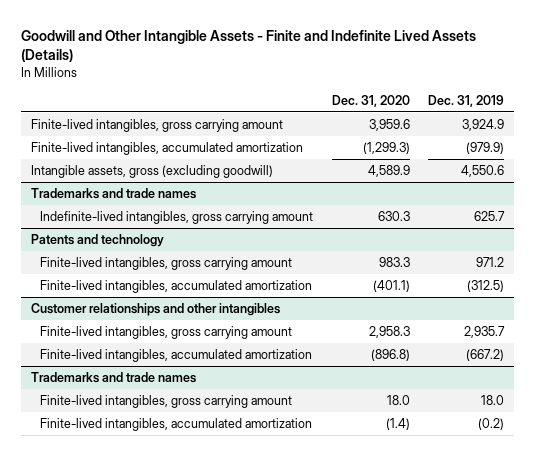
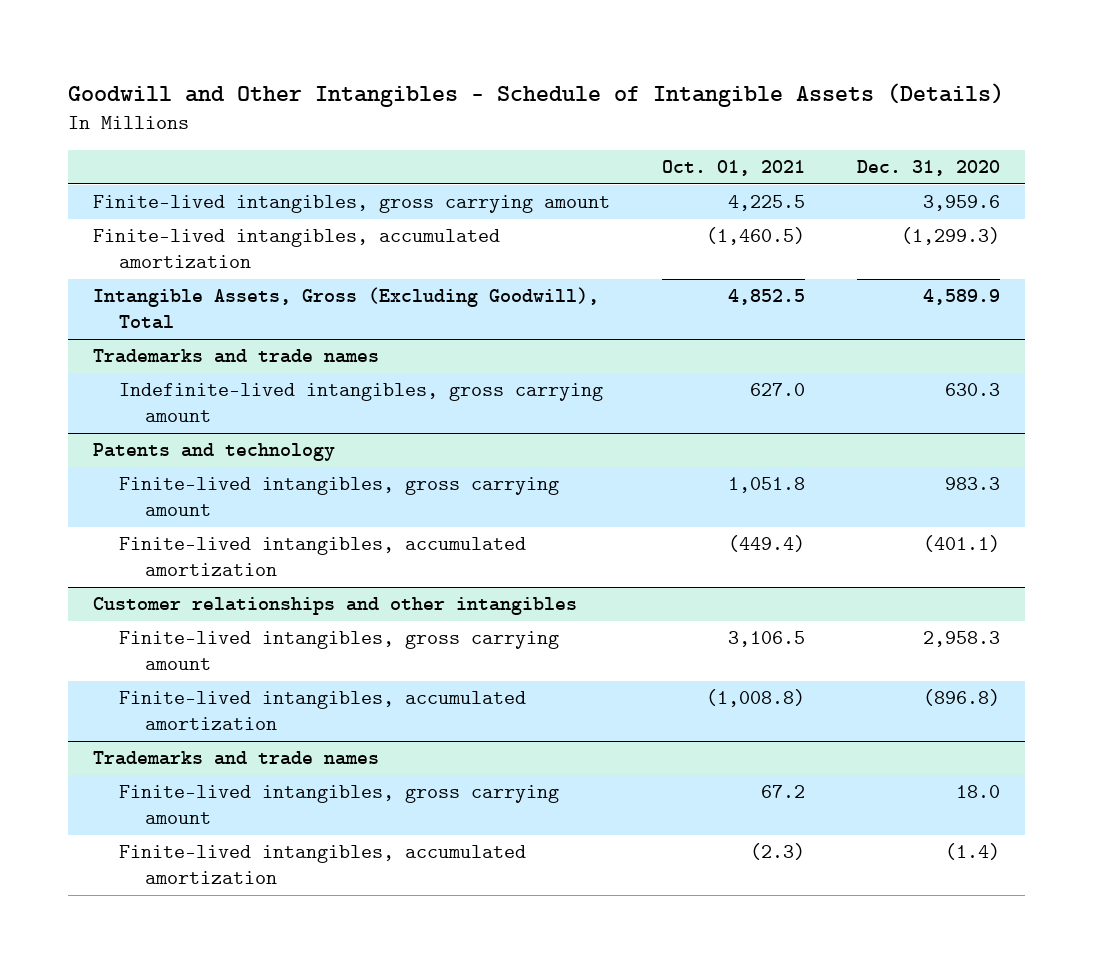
[21,29,477,62] Goodwill and Other Intangible Assets - Finite and Indefinite Lived Assets (Details) -> [67,82,1004,107] Goodwill and Other Intangibles - Schedule of Intangible Assets (Details)
[428,94,505,107] Dec. 31, 2019 -> none
none -> [662,160,806,177] Oct. 01, 2021
[30,164,273,178] Intangible assets, gross (excluding goodwill) -> [93,287,600,330] Intangible Assets, Gross (Excluding Goodwill), Total

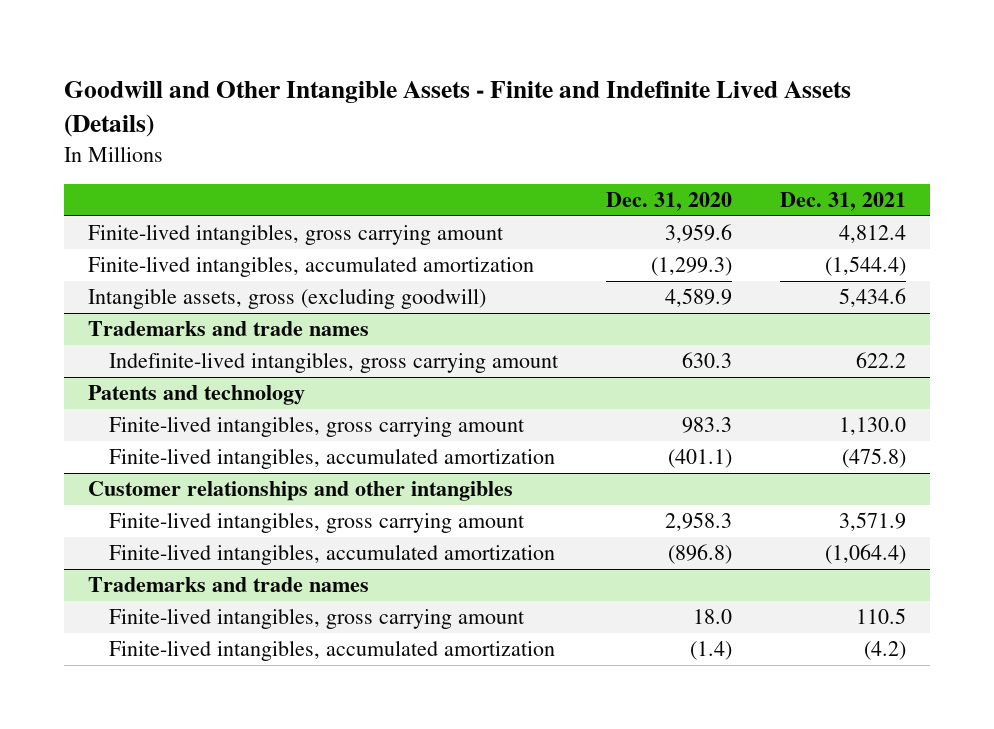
[67,82,1004,107] Goodwill and Other Intangibles - Schedule of Intangible Assets (Details) -> [63,80,851,138] Goodwill and Other Intangible Assets - Finite and Indefinite Lived Assets (Details)
[662,160,806,177] Oct. 01, 2021 -> none
none -> [780,192,907,212] Dec. 31, 2021
[93,287,600,330] Intangible Assets, Gross (Excluding Goodwill), Total -> [87,288,486,310] Intangible assets, gross (excluding goodwill)

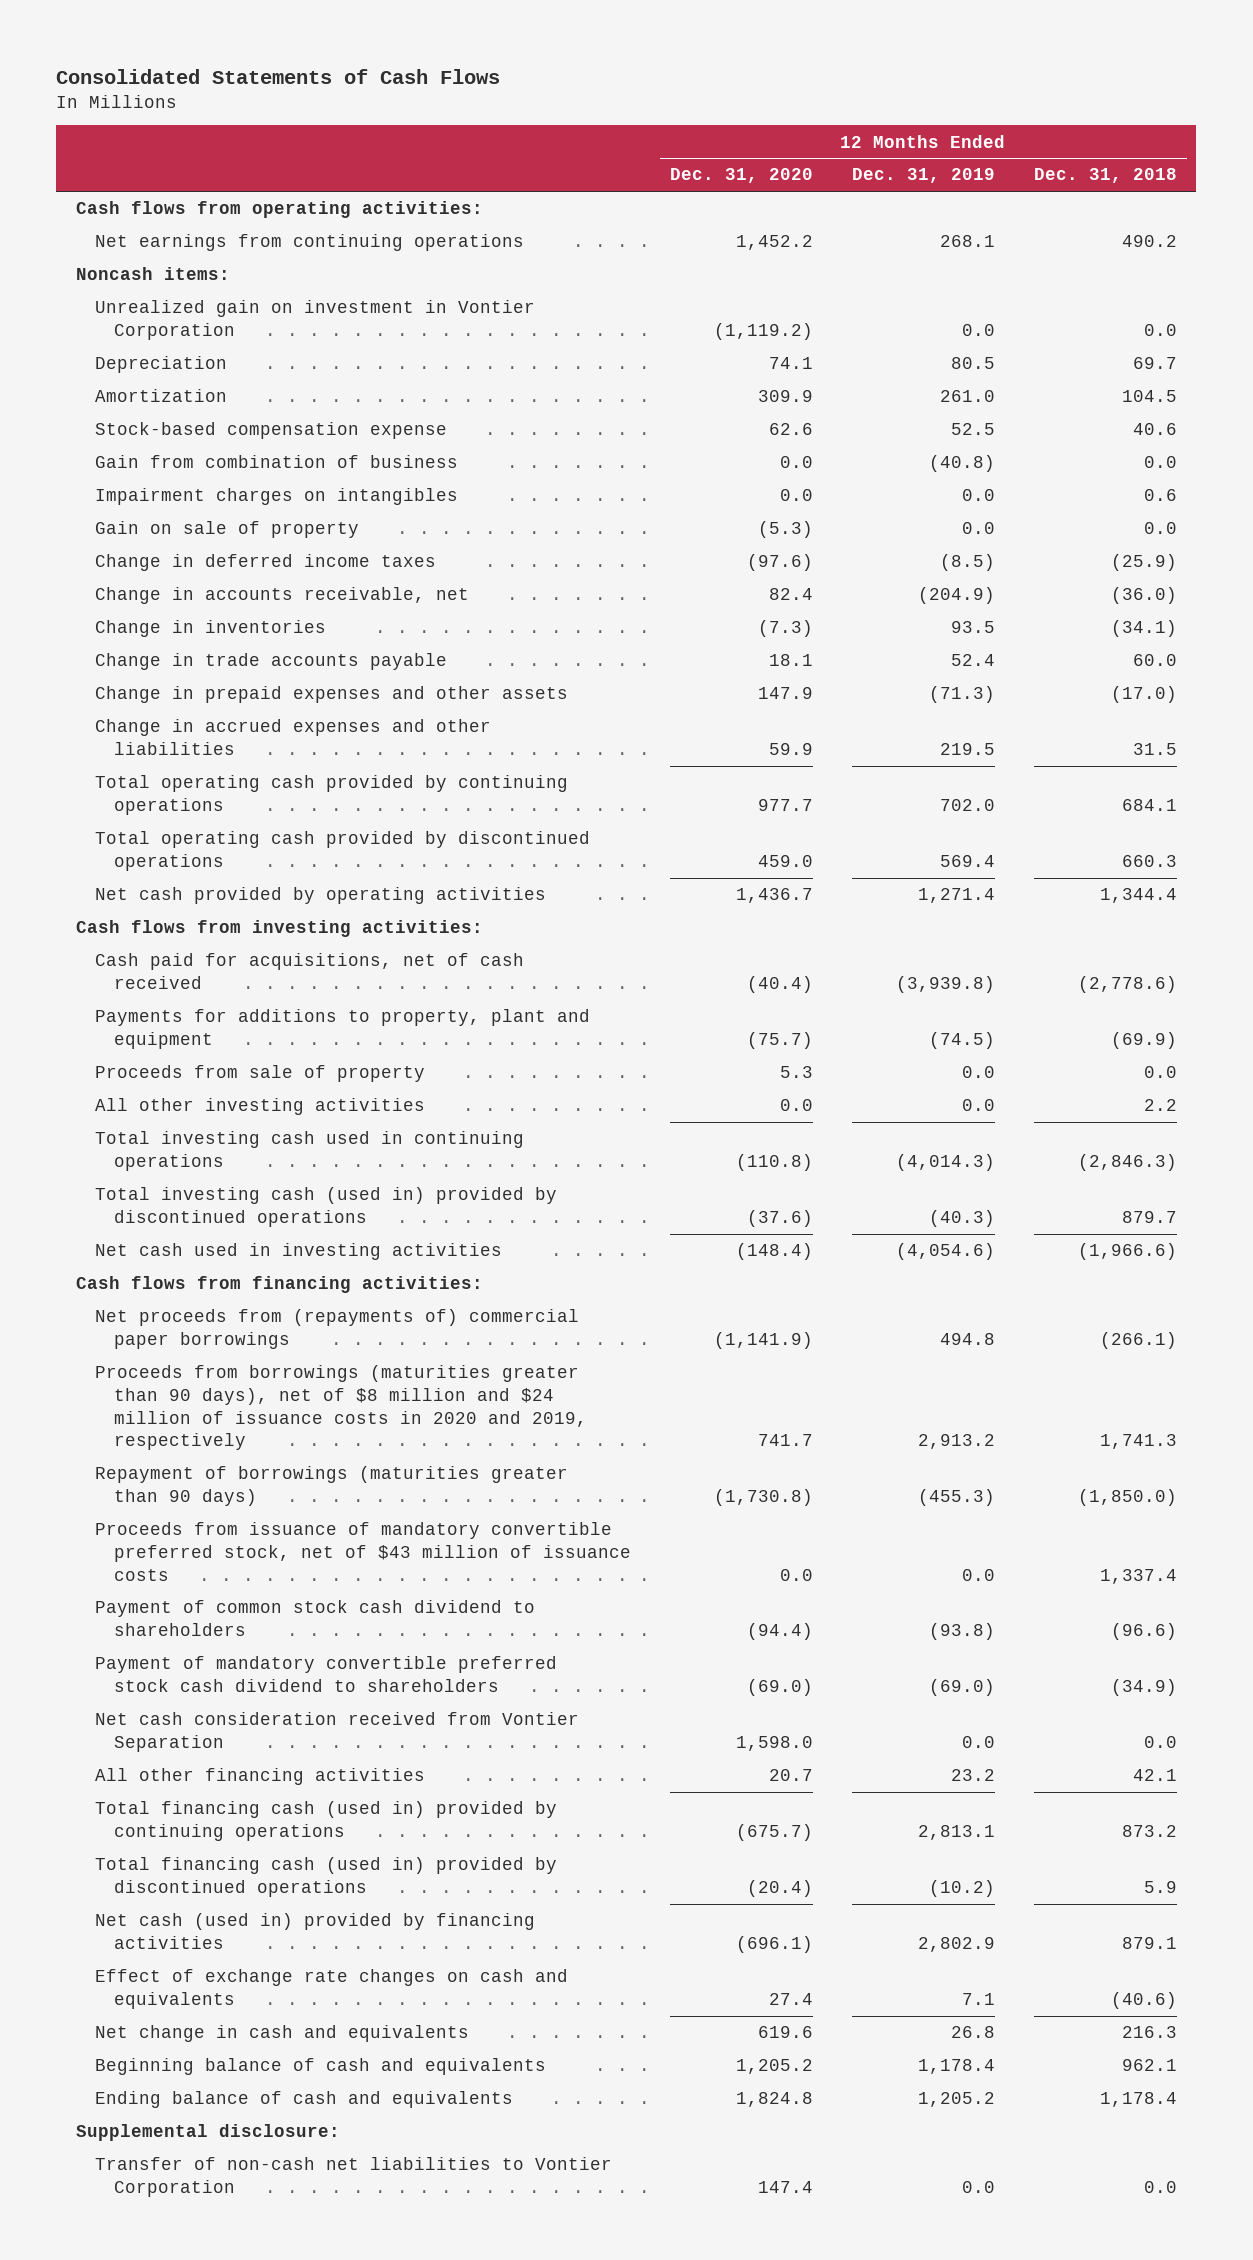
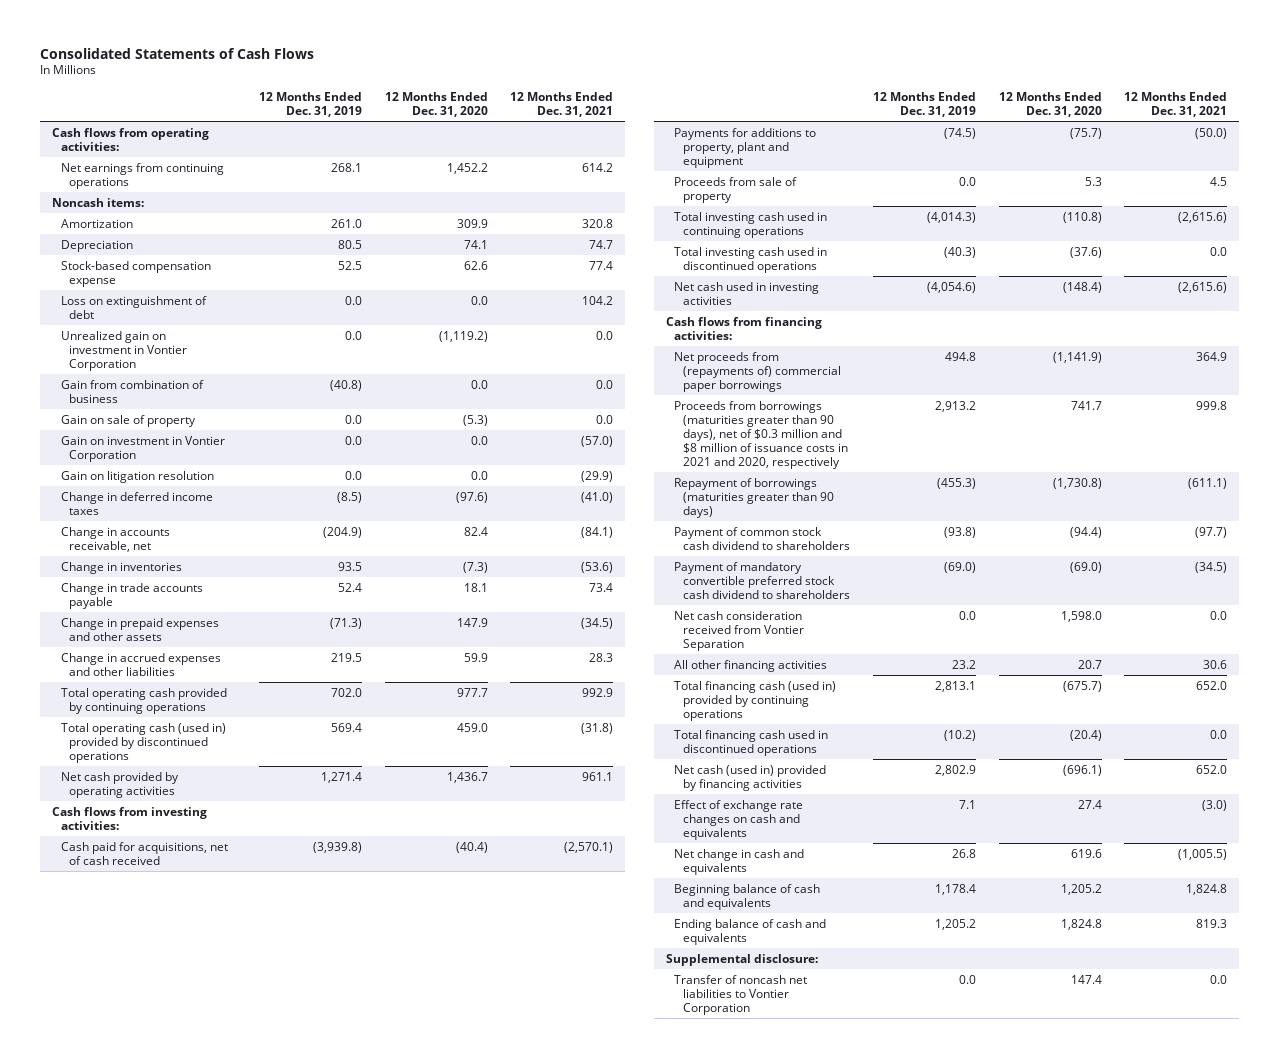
[1033,168,1177,184] Dec. 31, 2018 -> none
none -> [510,91,614,117] 12 Months Ended Dec. 31, 2021
[94,356,227,374] Depreciation -> [60,239,133,252] Depreciation
none -> [60,295,207,319] Loss on extinguishment of debt
[94,300,535,340] Unrealized gain on investment in Vontier Corporation -> [60,330,188,371] Unrealized gain on investment in Vontier Corporation
[94,488,458,506] Impairment charges on intangibles -> none
none -> [60,435,225,462] Gain on investment in Vontier Corporation
none -> [60,470,214,483] Gain on litigation resolution
[94,831,590,871] Total operating cash provided by discontinued operations -> [60,722,226,763] Total operating cash (used in) provided by discontinued operations
[94,1098,425,1116] All other investing activities -> none
[94,1187,557,1227] Total investing cash (used in) provided by discontinued operations -> [674,246,828,273] Total investing cash used in discontinued operations
[94,1365,587,1451] Proceeds from borrowings (maturities greater than 90 days), net of $8 million and $24 million of issuance costs in 2020 and 2019, respectively -> [674,400,849,470] Proceeds from borrowings (maturities greater than 90 days), net of $0.3 million and $8 million of issuance costs in 2021 and 2020, respectively
[94,1522,631,1581] Proceeds from issuance of mandatory convertible preferred stock, net of $43 million of issuance costs -> none
[94,1857,557,1897] Total financing cash (used in) provided by discontinued operations -> [674,729,829,756] Total financing cash used in discontinued operations
[94,2157,612,2197] Transfer of non-cash net liabilities to Vontier Corporation -> [674,974,808,1015] Transfer of noncash net liabilities to Vontier Corporation

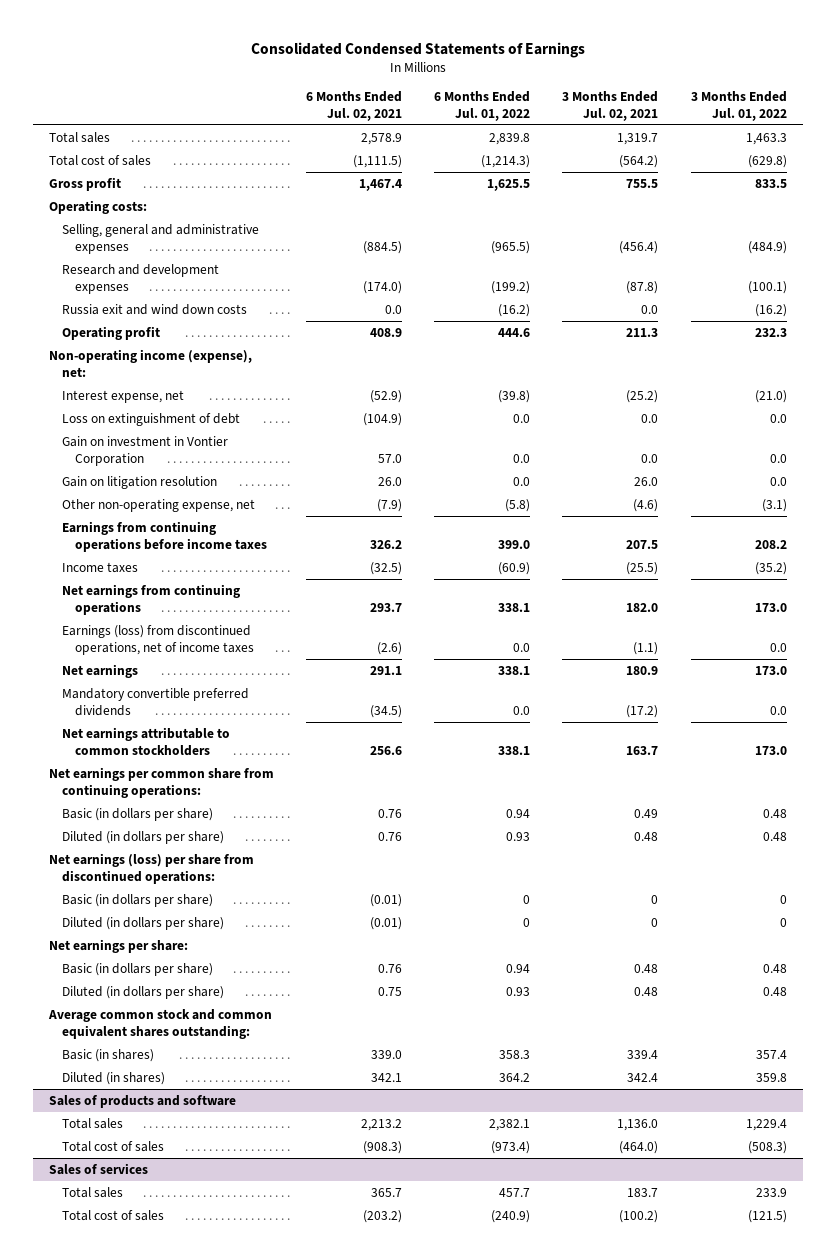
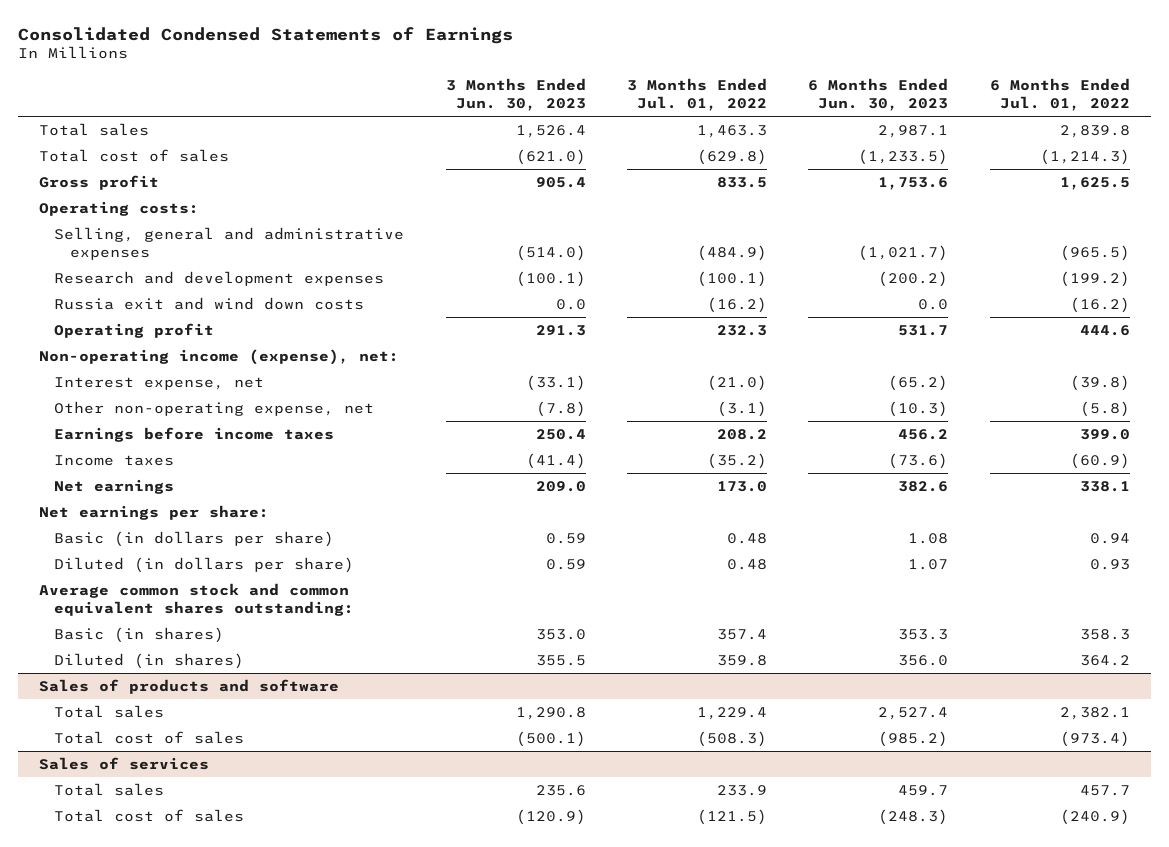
[306,90,403,121] 6 Months Ended Jul. 02, 2021 -> none
[562,90,659,121] 3 Months Ended Jul. 02, 2021 -> none
none -> [445,78,586,112] 3 Months Ended Jun. 30, 2023
none -> [808,78,949,112] 6 Months Ended Jun. 30, 2023
[62,413,241,427] Loss on extinguishment of debt -> none
[62,436,229,466] Gain on investment in Vontier Corporation -> none
[62,476,218,490] Gain on litigation resolution -> none
[62,521,268,552] Earnings from continuing operations before income taxes -> [54,427,335,443] Earnings before income taxes
[62,584,241,615] Net earnings from continuing operations -> none
[62,625,255,655] Earnings (loss) from discontinued operations, net of income taxes -> none
[62,688,250,716] Mandatory convertible preferred dividends -> none
[62,727,231,756] Net earnings attributable to common stockholders -> none
[49,767,275,798] Net earnings per common share from continuing operations: -> none
[62,808,214,822] Basic (in dollars per share) -> none
[62,831,225,845] Diluted (in dollars per share) -> none
[49,853,255,884] Net earnings (loss) per share from discontinued operations: -> none
[62,894,214,908] Basic (in dollars per share) -> none
[62,917,225,931] Diluted (in dollars per share) -> none

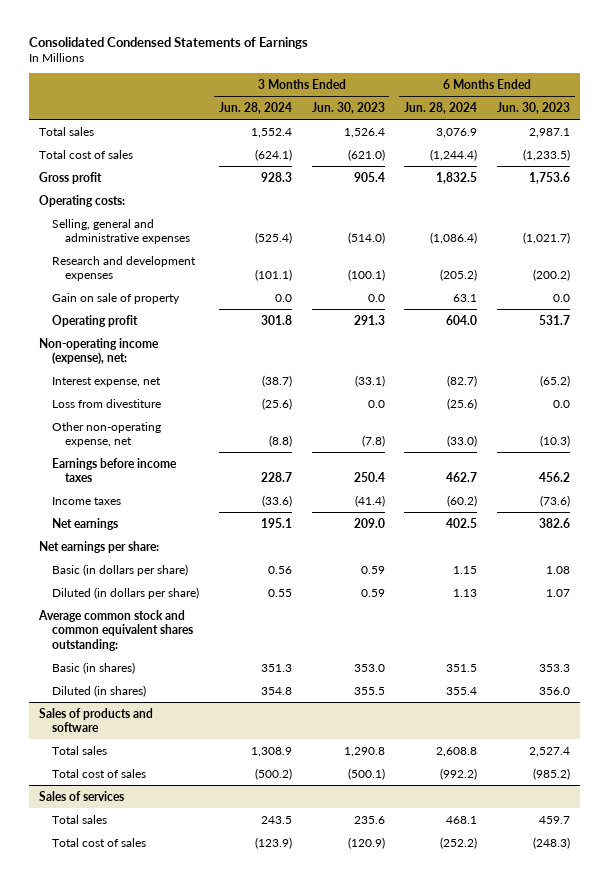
[627,78,768,112] 3 Months Ended Jul. 01, 2022 -> none
[989,78,1130,112] 6 Months Ended Jul. 01, 2022 -> none
none -> [218,101,292,114] Jun. 28, 2024
none -> [404,101,478,114] Jun. 28, 2024
[54,297,365,311] Russia exit and wind down costs -> none
none -> [51,292,180,304] Gain on sale of property
none -> [51,398,161,408] Loss from divestiture

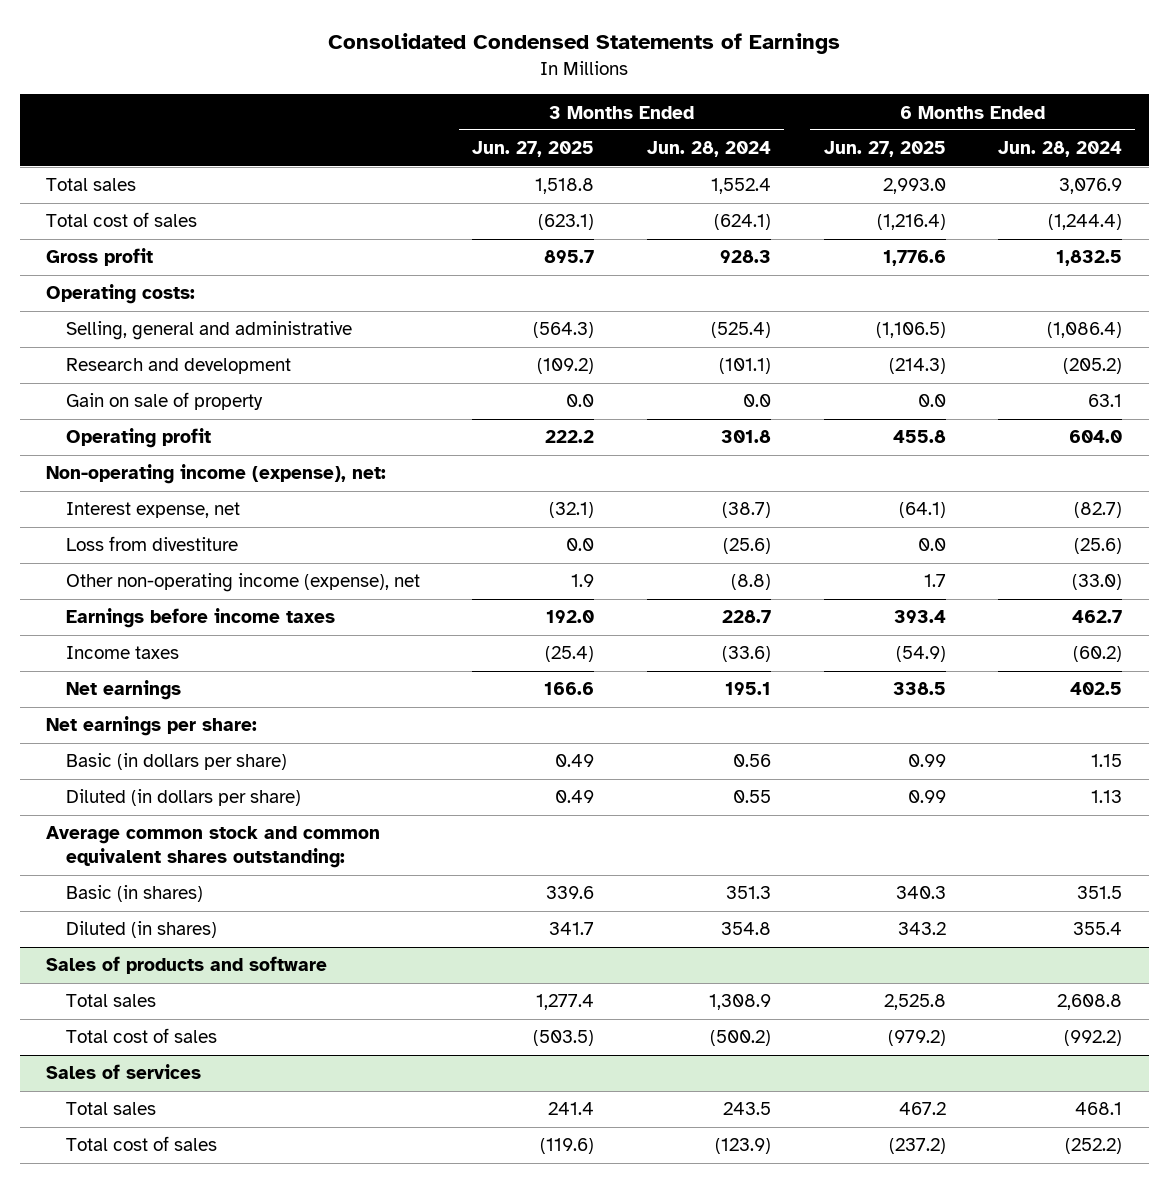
[311,101,385,114] Jun. 30, 2023 -> none
[497,101,571,114] Jun. 30, 2023 -> none
none -> [472,141,595,158] Jun. 27, 2025
none -> [823,141,946,158] Jun. 27, 2025
[51,218,190,245] Selling, general and administrative expenses -> [65,321,352,341] Selling, general and administrative
[51,255,196,282] Research and development expenses -> [65,358,291,375] Research and development
[51,421,161,448] Other non-operating expense, net -> [65,573,420,593] Other non-operating income (expense), net

